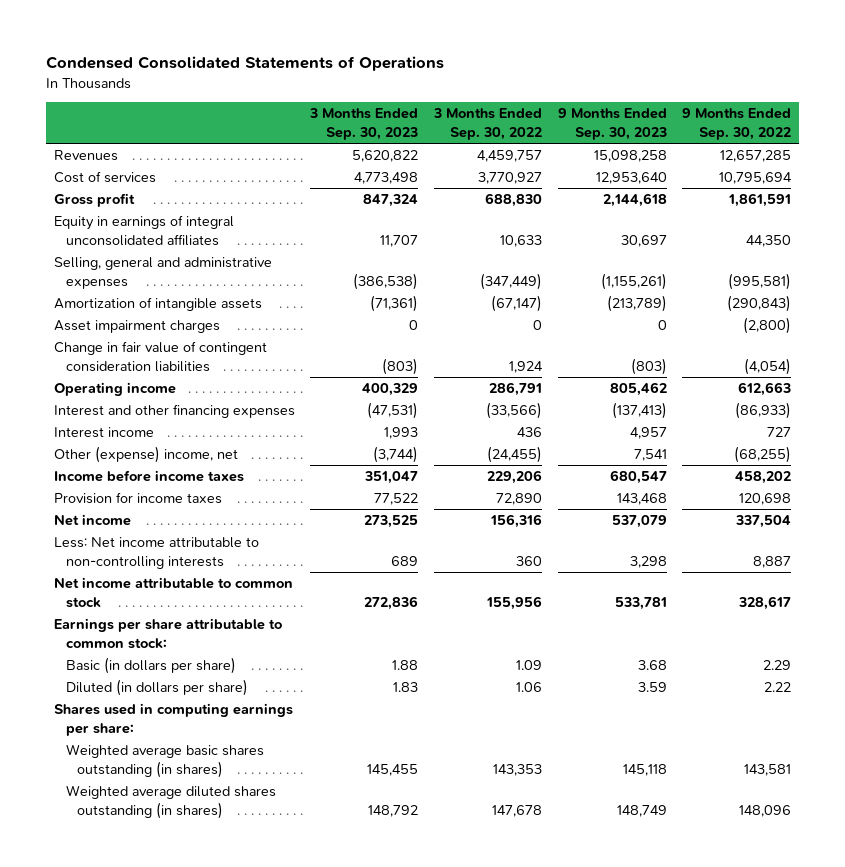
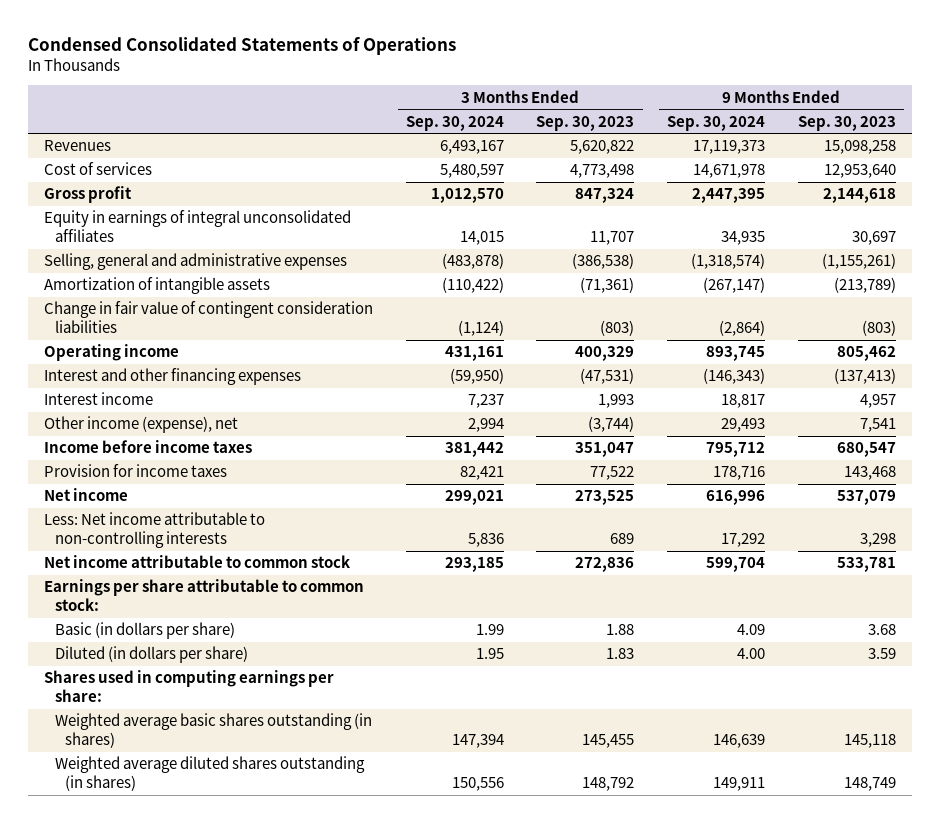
[432,108,542,140] 3 Months Ended Sep. 30, 2022 -> none
[682,108,792,140] 9 Months Ended Sep. 30, 2022 -> none
none -> [405,115,504,131] Sep. 30, 2024
none -> [667,115,766,131] Sep. 30, 2024
[53,320,220,334] Asset impairment charges -> none
[53,446,238,464] Other (expense) income, net -> [44,416,239,434] Other income (expense), net

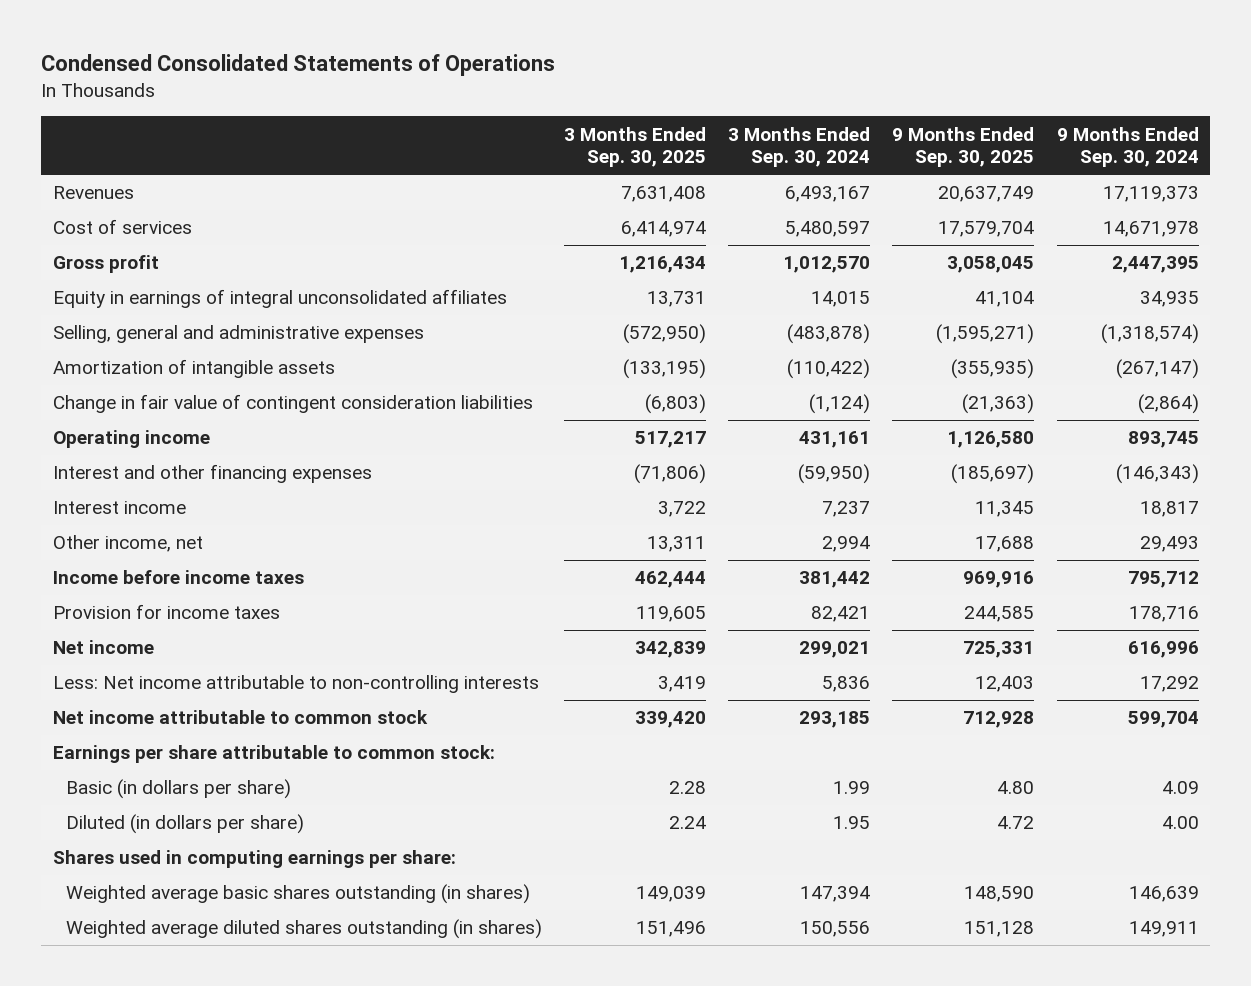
[536,115,635,131] Sep. 30, 2023 -> none
[797,115,896,131] Sep. 30, 2023 -> none
none -> [564,126,707,168] 3 Months Ended Sep. 30, 2025
none -> [892,126,1035,168] 9 Months Ended Sep. 30, 2025
[44,416,239,434] Other income (expense), net -> [52,535,203,553] Other income, net

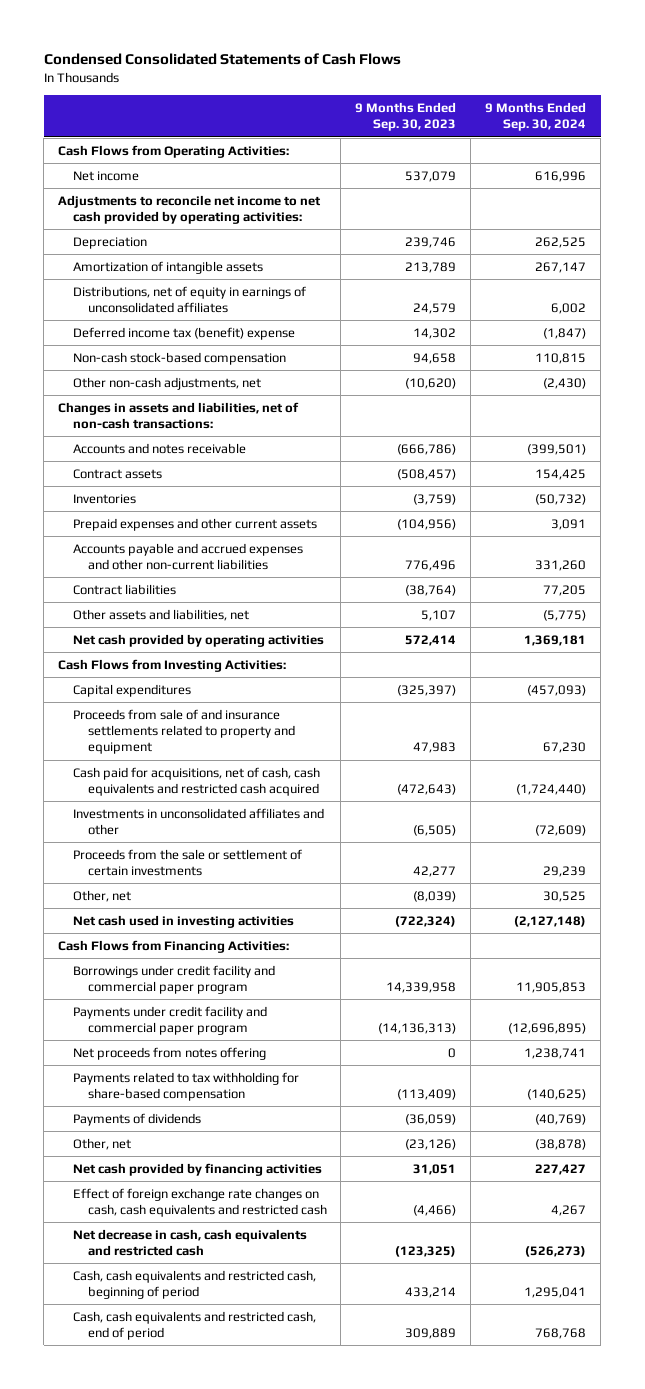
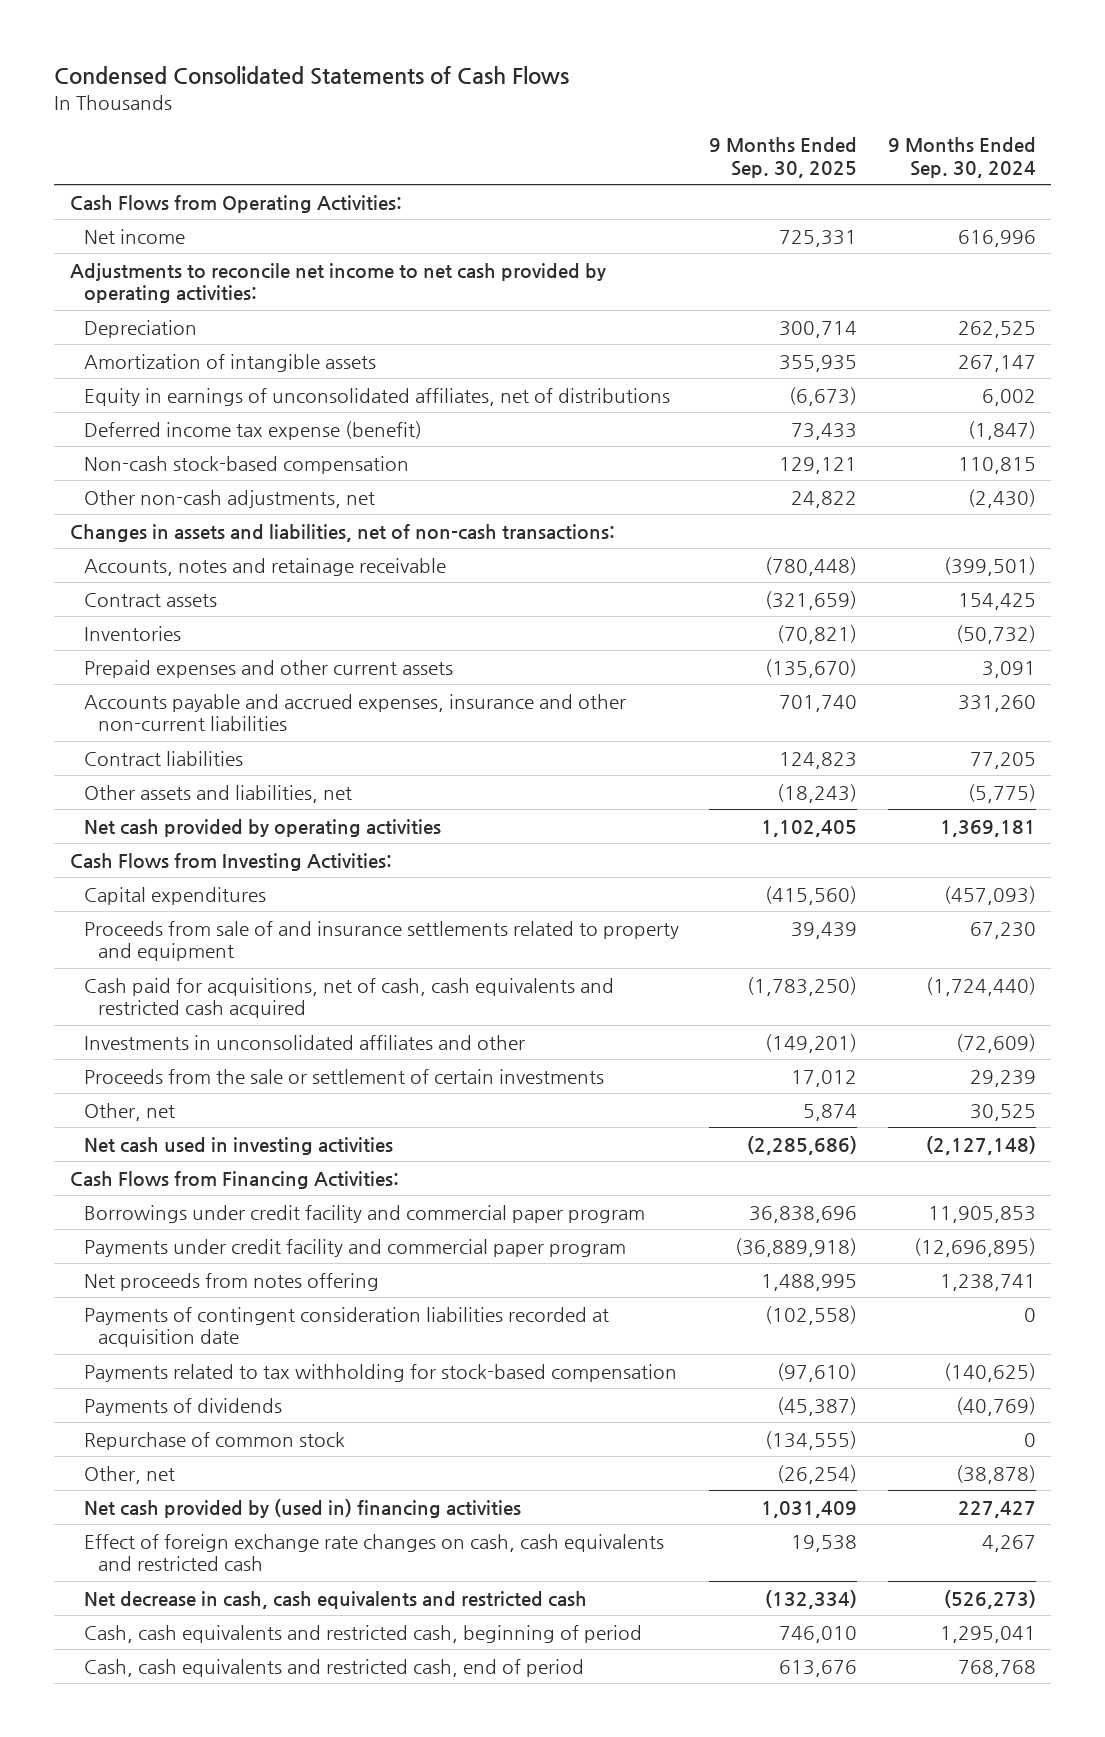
[355,102,457,132] 9 Months Ended Sep. 30, 2023 -> none
none -> [709,137,858,178] 9 Months Ended Sep. 30, 2025
[72,285,306,314] Distributions, net of equity in earnings of unconsolidated affiliates -> [83,387,670,406] Equity in earnings of unconsolidated affiliates, net of distributions
[72,326,295,340] Deferred income tax (benefit) expense -> [83,420,422,440] Deferred income tax expense (benefit)
[72,442,246,454] Accounts and notes receivable -> [83,557,446,576] Accounts, notes and retainage receivable
[72,542,303,571] Accounts payable and accrued expenses and other non-current liabilities -> [83,693,626,732] Accounts payable and accrued expenses, insurance and other non-current liabilities
none -> [83,1306,609,1348] Payments of contingent consideration liabilities recorded at acquisition date
[72,1071,299,1102] Payments related to tax withholding for share-based compensation -> [83,1363,677,1382] Payments related to tax withholding for stock-based compensation
none -> [83,1431,345,1450] Repurchase of common stock
[72,1162,322,1176] Net cash provided by financing activities -> [83,1498,521,1518] Net cash provided by (used in) financing activities

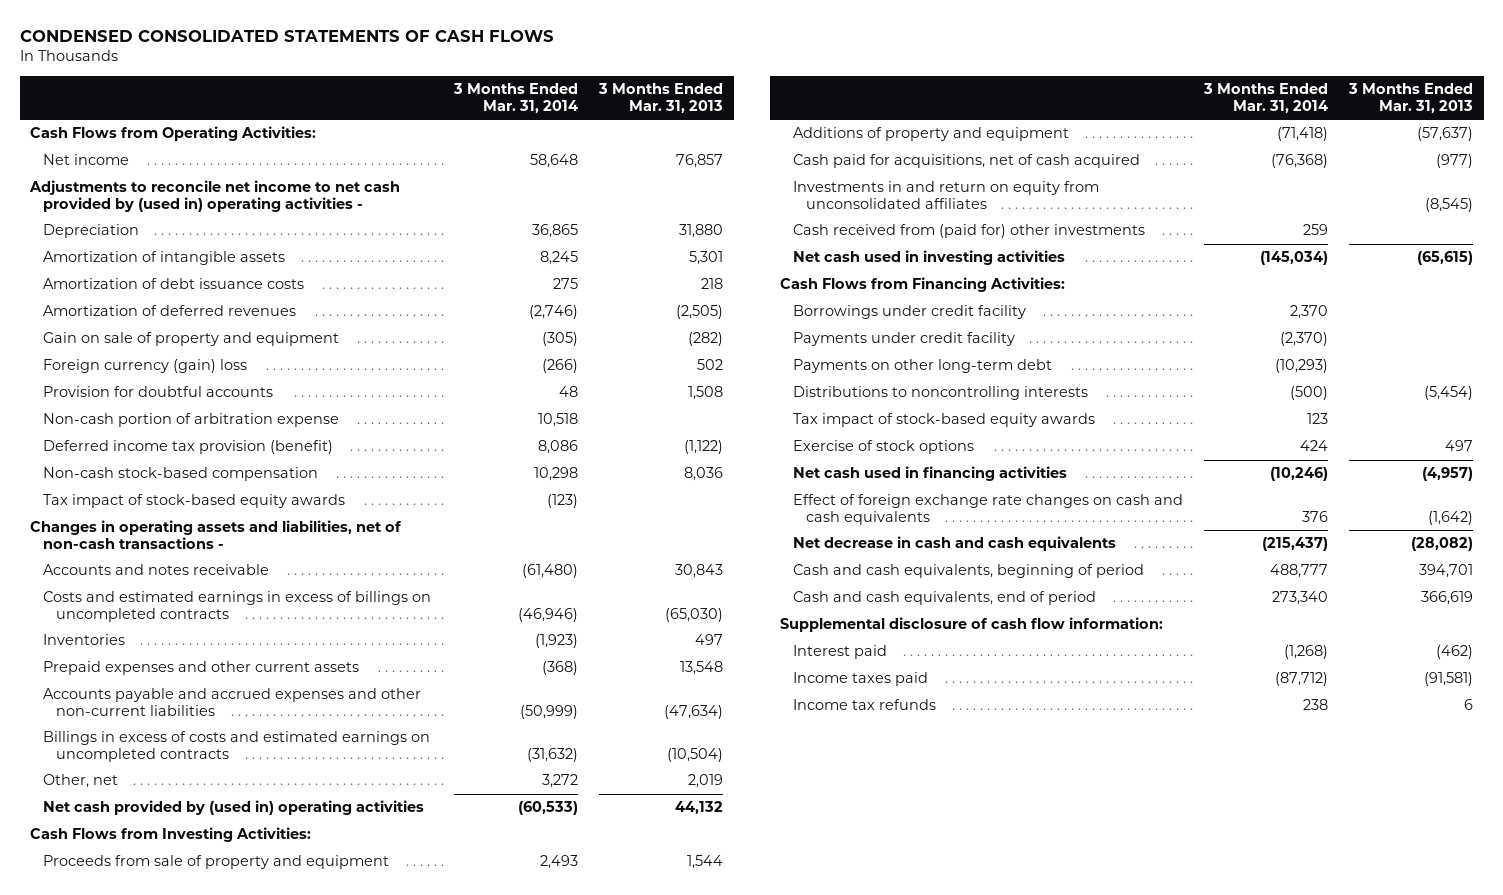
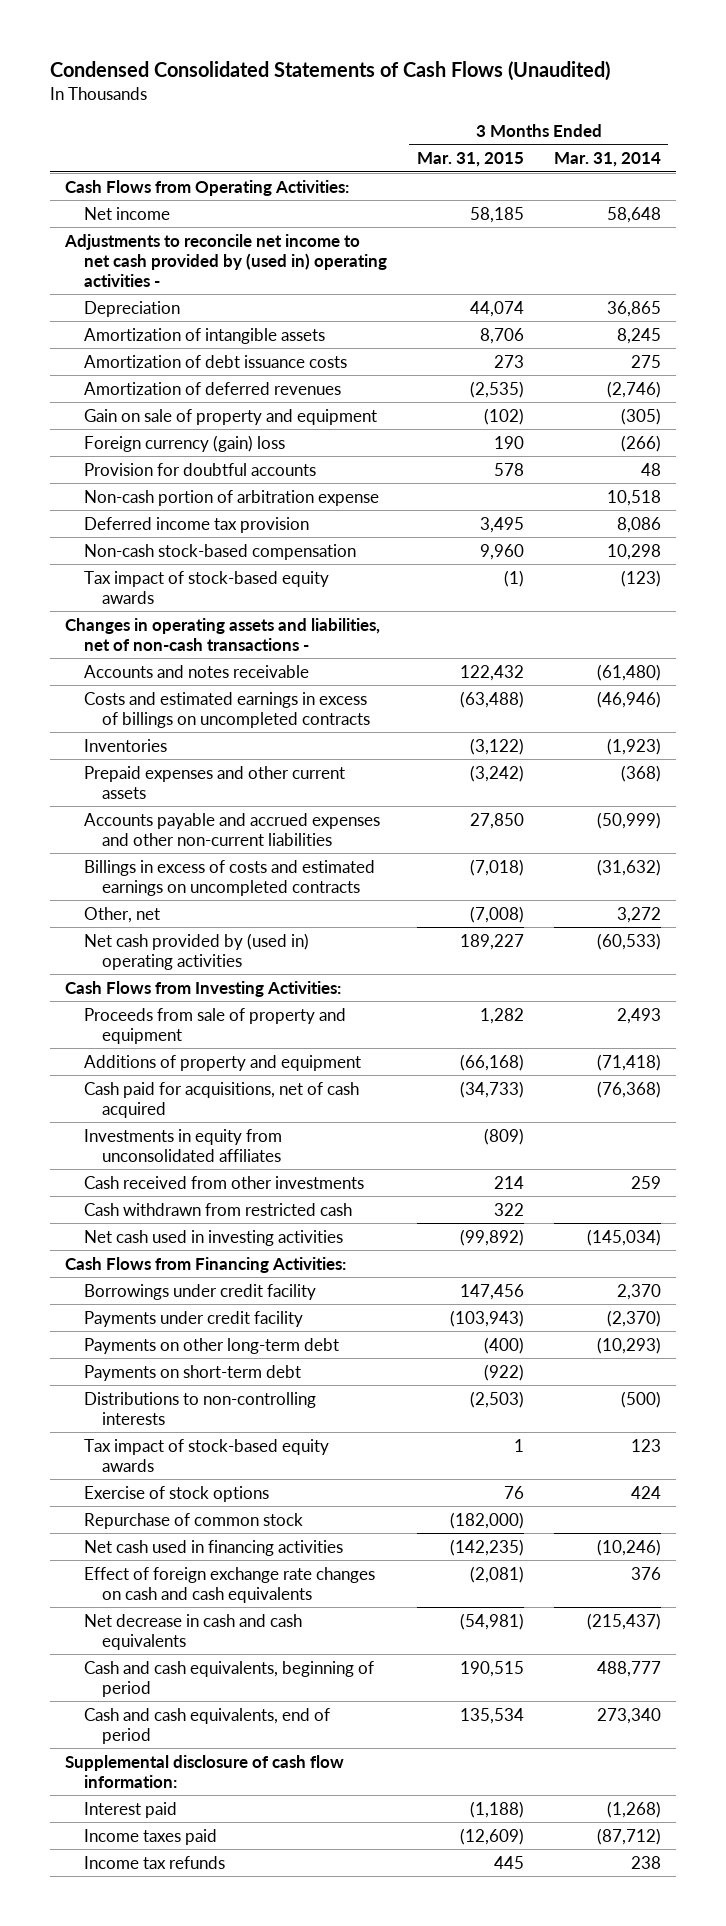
[19,30,554,43] CONDENSED CONSOLIDATED STATEMENTS OF CASH FLOWS -> [50,60,611,81] Condensed Consolidated Statements of Cash Flows (Unaudited)
[598,83,724,113] 3 Months Ended Mar. 31, 2013 -> none
none -> [416,152,524,168] Mar. 31, 2015
[43,440,334,455] Deferred income tax provision (benefit) -> [83,516,309,533] Deferred income tax provision
[792,181,1099,210] Investments in and return on equity from unconsolidated affiliates -> [83,1128,282,1162] Investments in equity from unconsolidated affiliates
[792,224,1145,239] Cash received from (paid for) other investments -> [83,1175,364,1189] Cash received from other investments
none -> [83,1202,352,1216] Cash withdrawn from restricted cash
none -> [83,1364,301,1381] Payments on short-term debt
[792,386,1088,401] Distributions to noncontrolling interests -> [83,1391,316,1425] Distributions to non-controlling interests
none -> [83,1512,303,1529] Repurchase of common stock

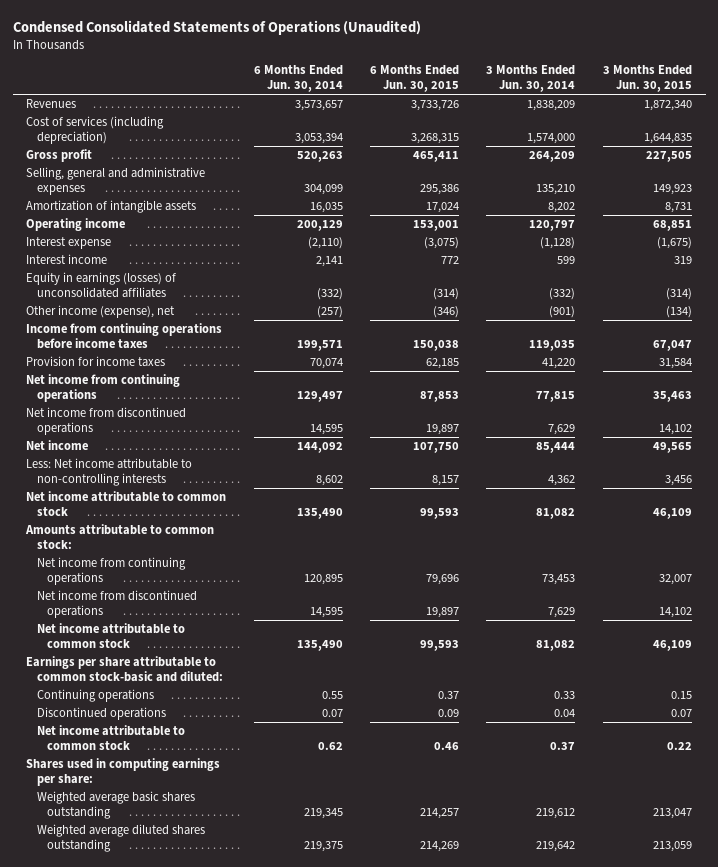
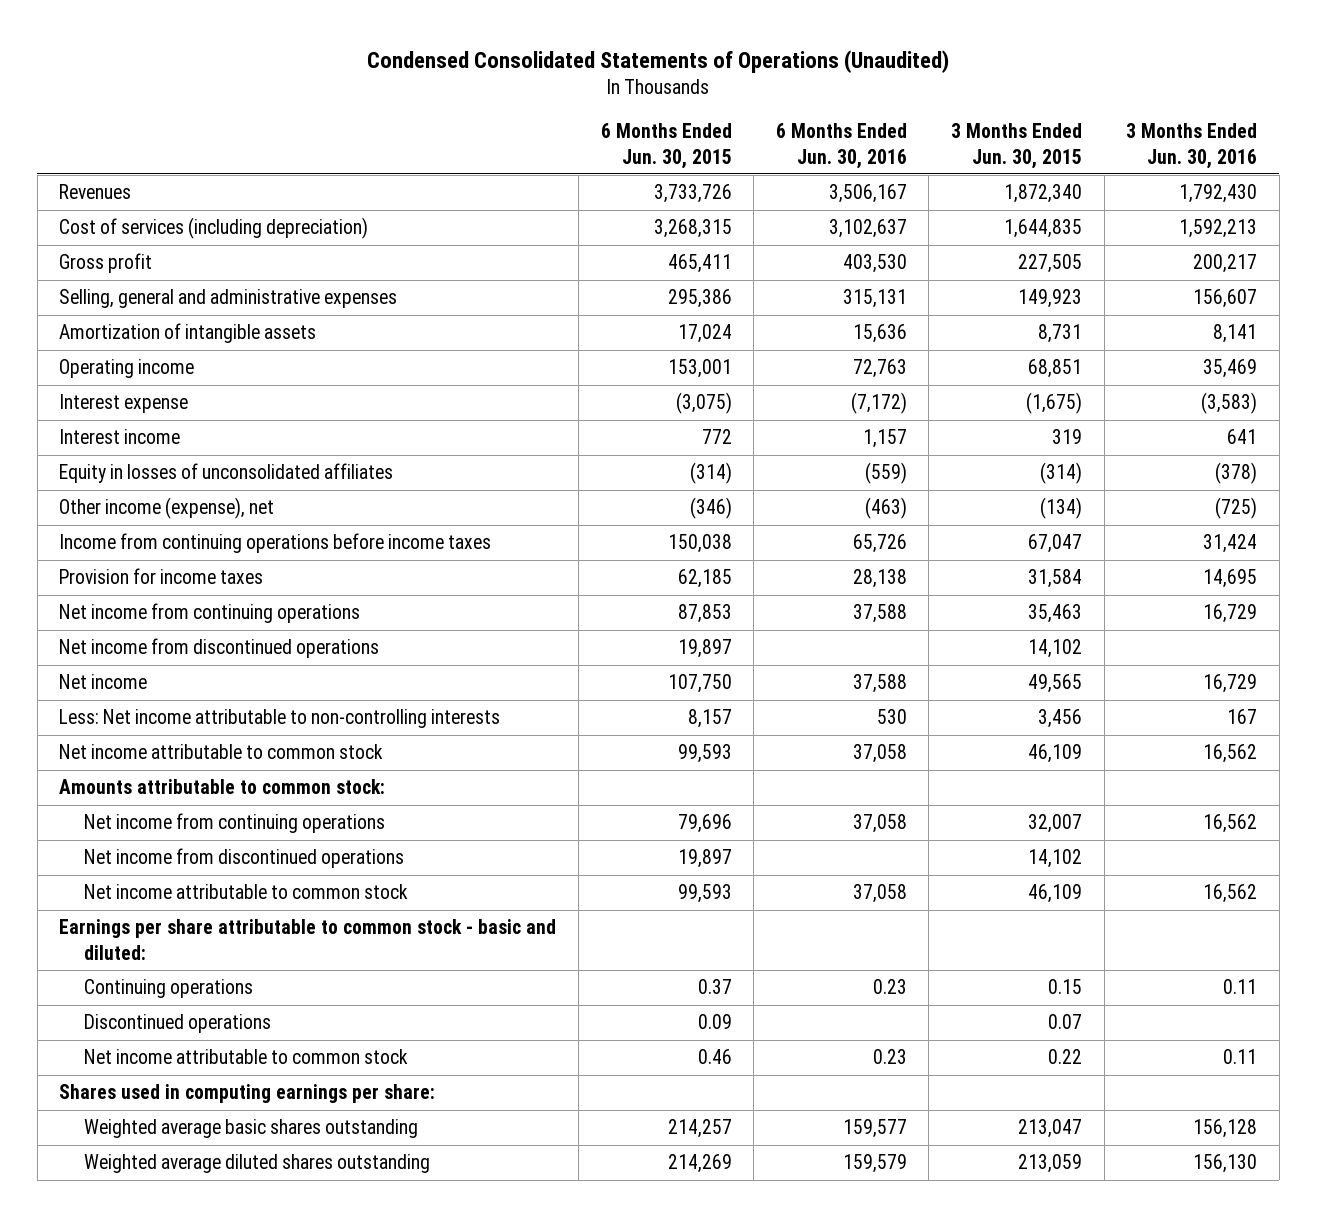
[253,65,343,93] 6 Months Ended Jun. 30, 2014 -> none
[486,65,576,93] 3 Months Ended Jun. 30, 2014 -> none
none -> [775,123,907,169] 6 Months Ended Jun. 30, 2016
none -> [1126,123,1258,169] 3 Months Ended Jun. 30, 2016
[26,272,177,298] Equity in earnings (losses) of unconsolidated affiliates -> [59,463,394,484] Equity in losses of unconsolidated affiliates
[26,656,223,682] Earnings per share attributable to common stock-basic and diluted: -> [59,919,557,960] Earnings per share attributable to common stock - basic and diluted:

